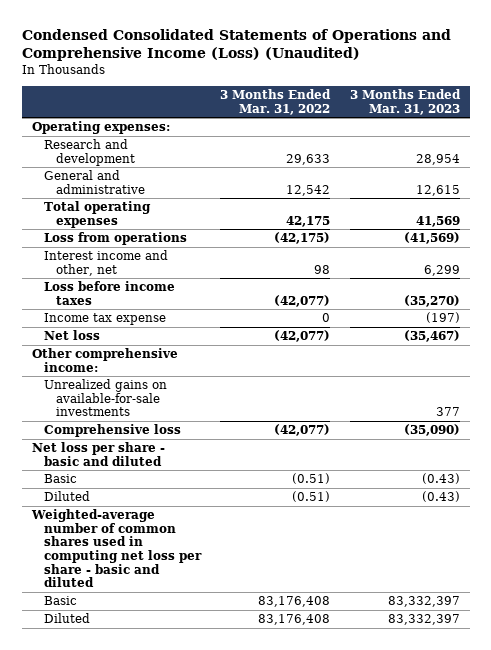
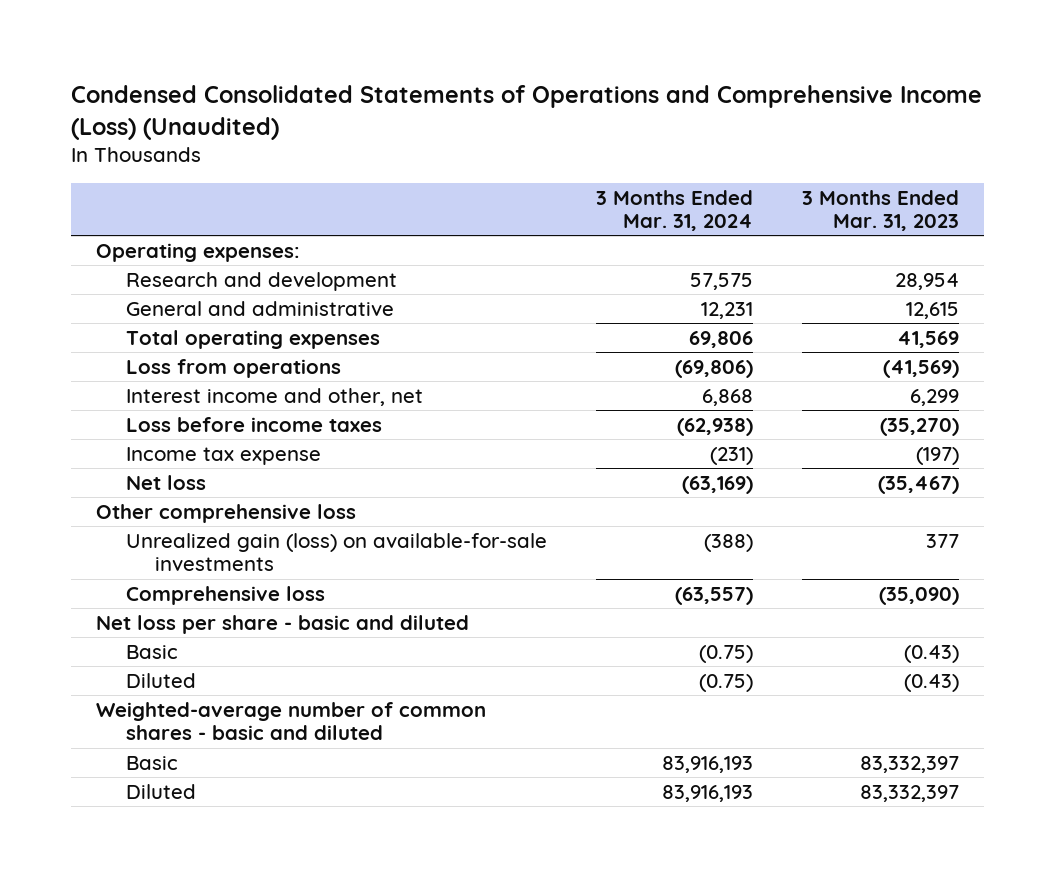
[220,89,332,115] 3 Months Ended Mar. 31, 2022 -> none
none -> [595,189,753,232] 3 Months Ended Mar. 31, 2024
[31,348,178,372] Other comprehensive income: -> [95,503,356,523] Other comprehensive loss
[43,379,167,417] Unrealized gains on available-for-sale investments -> [125,532,547,572] Unrealized gain (loss) on available-for-sale investments
[30,509,202,588] Weighted-average number of common shares used in computing net loss per share - basic and diluted -> [95,701,486,741] Weighted-average number of common shares - basic and diluted

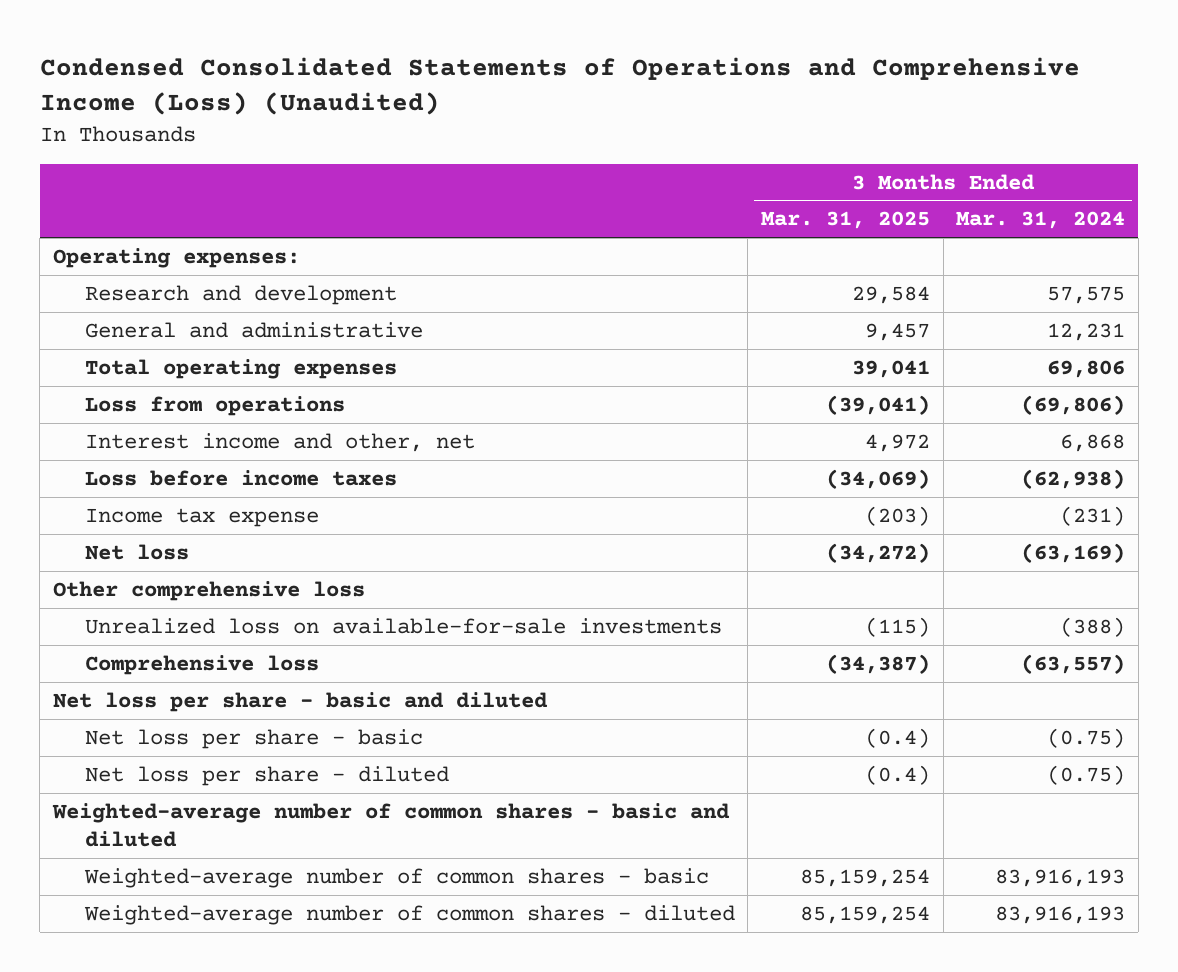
[802,189,960,232] 3 Months Ended Mar. 31, 2023 -> none
none -> [760,211,930,230] Mar. 31, 2025
[125,532,547,572] Unrealized gain (loss) on available-for-sale investments -> [84,617,722,634] Unrealized loss on available-for-sale investments
[125,644,178,659] Basic -> [84,728,423,749] Net loss per share - basic
[125,672,196,688] Diluted -> [84,765,449,786] Net loss per share - diluted
[125,755,178,770] Basic -> [83,867,709,888] Weighted-average number of common shares - basic
[125,783,196,799] Diluted -> [83,904,735,925] Weighted-average number of common shares - diluted

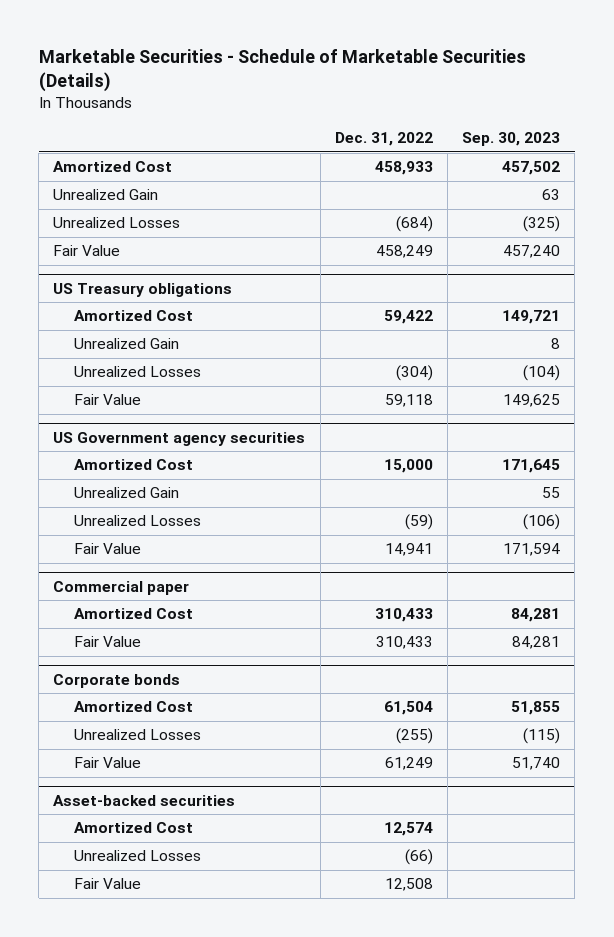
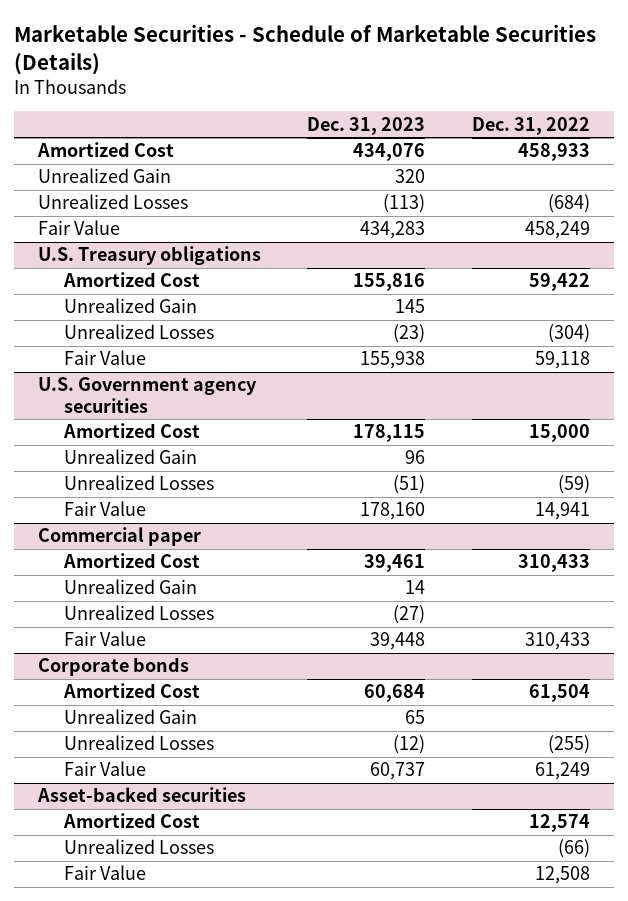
[462,132,561,147] Sep. 30, 2023 -> none
none -> [307,116,426,135] Dec. 31, 2023
[53,283,233,298] US Treasury obligations -> [37,246,261,266] U.S. Treasury obligations
[53,432,306,447] US Government agency securities -> [37,377,257,413] U.S. Government agency securities
none -> [64,579,198,595] Unrealized Gain
none -> [64,605,215,621] Unrealized Losses
none -> [64,709,198,725] Unrealized Gain

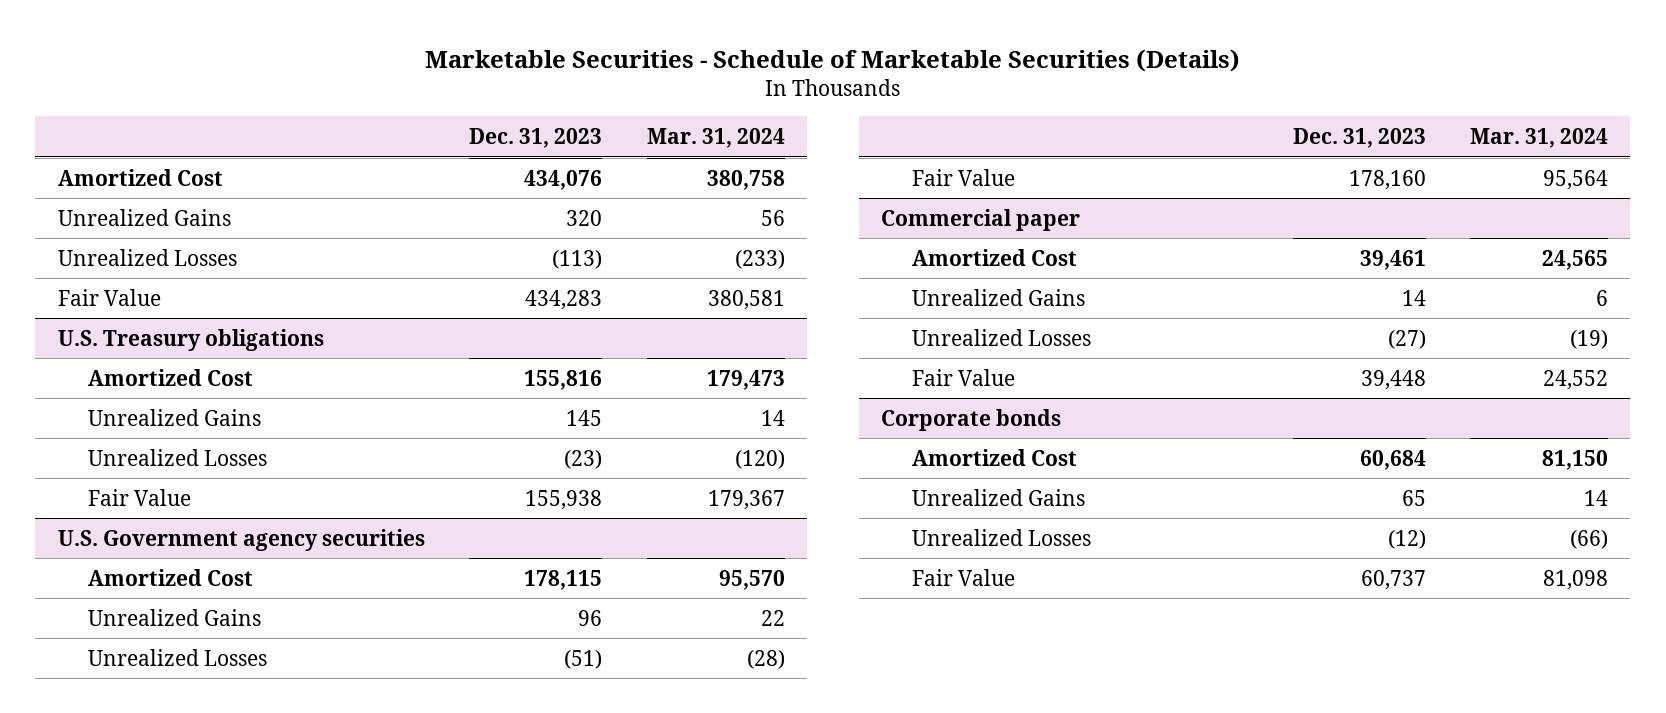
[472,116,591,135] Dec. 31, 2022 -> none
none -> [646,128,785,149] Mar. 31, 2024
[37,168,171,184] Unrealized Gain -> [57,208,231,226] Unrealized Gains
[64,298,198,314] Unrealized Gain -> [88,408,262,426] Unrealized Gains
[64,449,198,465] Unrealized Gain -> [88,608,262,626] Unrealized Gains
[64,579,198,595] Unrealized Gain -> [912,288,1086,306] Unrealized Gains
[64,709,198,725] Unrealized Gain -> [912,488,1086,506] Unrealized Gains
[36,787,246,803] Asset-backed securities -> none
[63,813,201,829] Amortized Cost -> none
[64,839,215,855] Unrealized Losses -> none
[64,865,147,881] Fair Value -> none

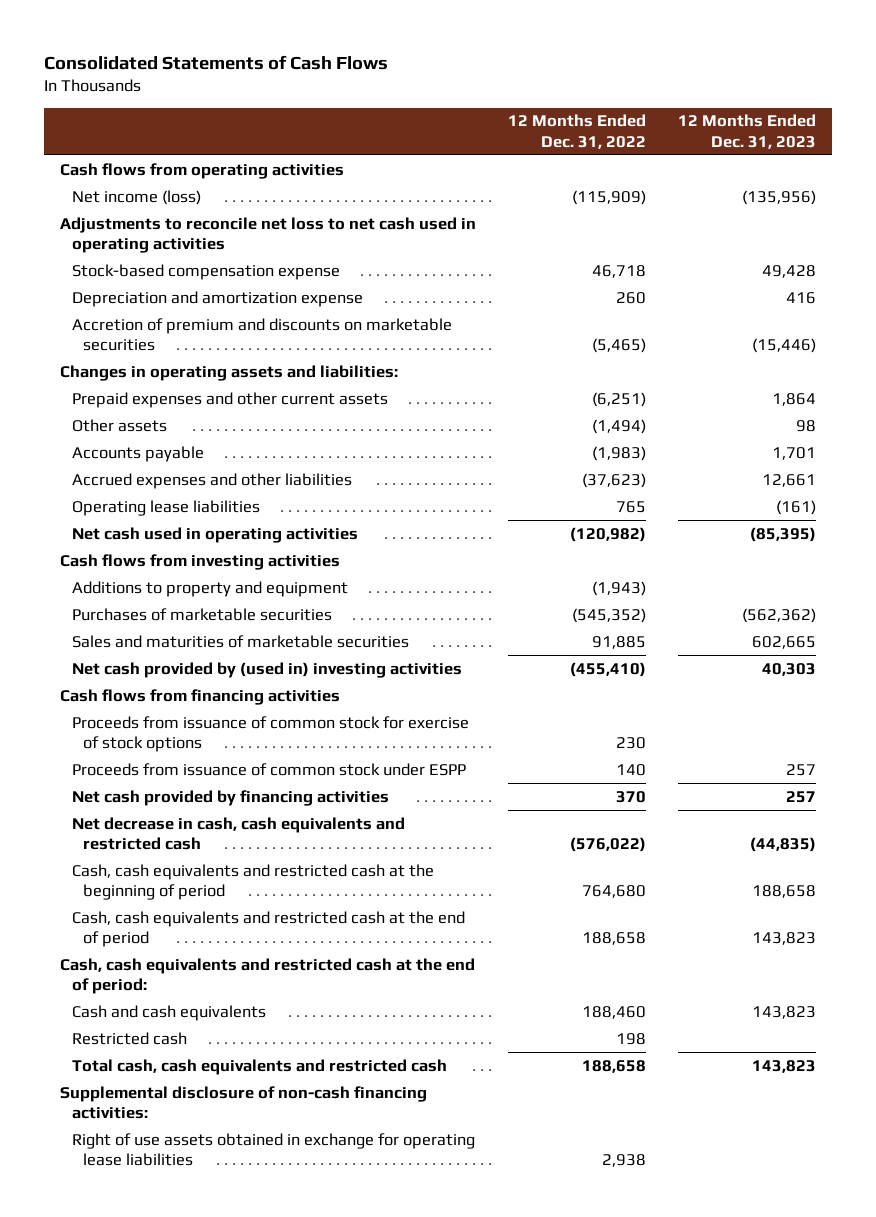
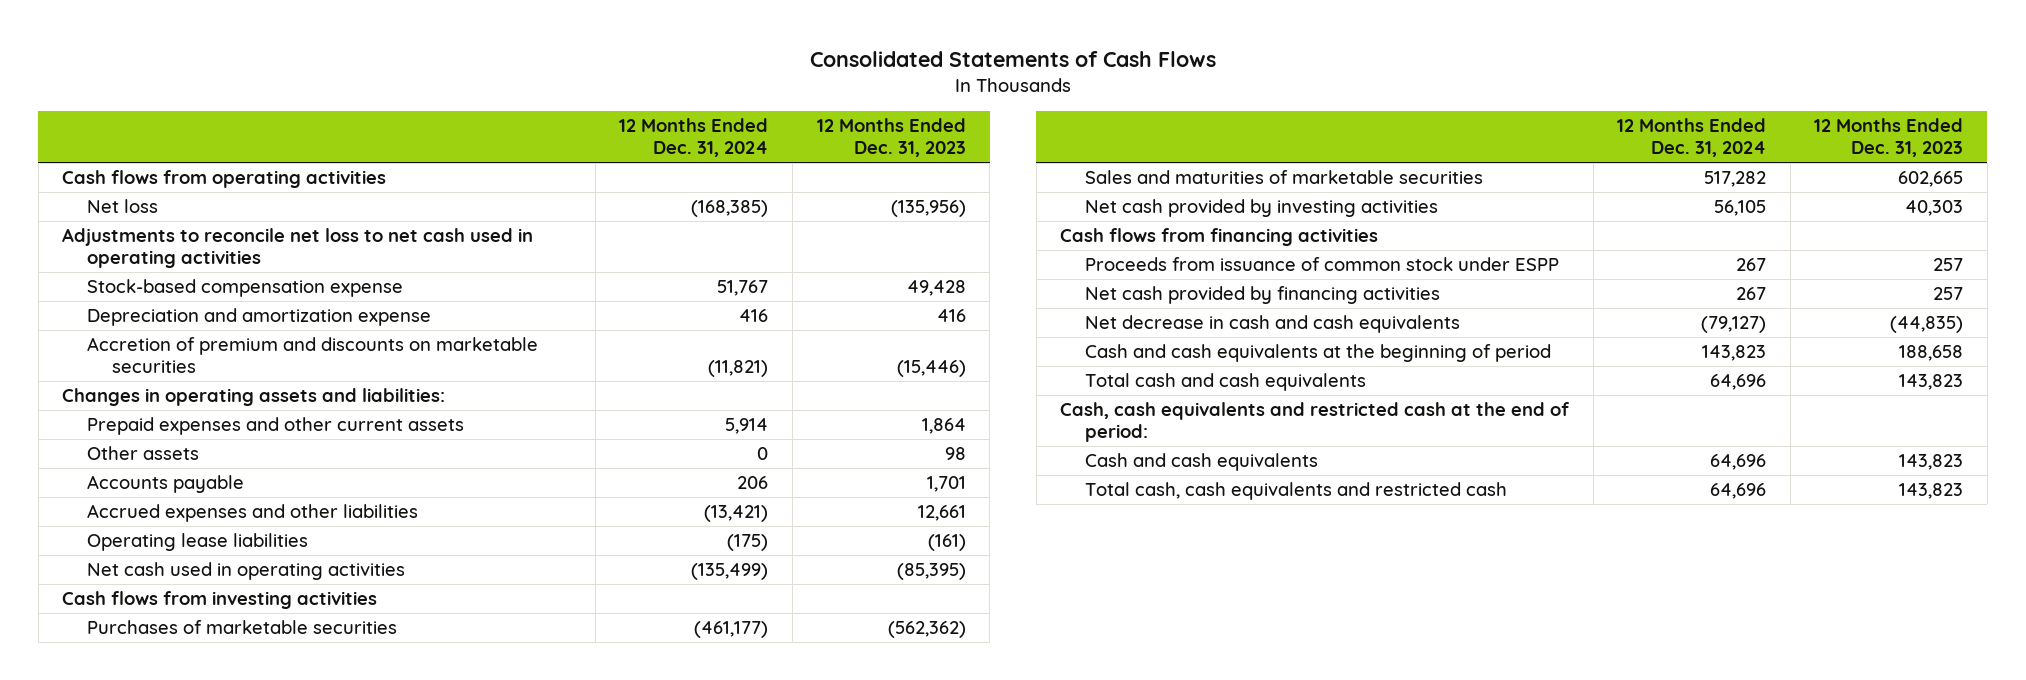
[508,114,647,149] 12 Months Ended Dec. 31, 2022 -> none
none -> [619,118,769,158] 12 Months Ended Dec. 31, 2024
[71,189,201,205] Net income (loss) -> [87,199,159,214] Net loss
[71,580,348,597] Additions to property and equipment -> none
[71,661,462,678] Net cash provided by (used in) investing activities -> [1084,199,1438,218] Net cash provided by investing activities
[71,715,469,752] Proceeds from issuance of common stock for exercise of stock options -> none
[71,816,405,850] Net decrease in cash, cash equivalents and restricted cash -> [1084,315,1460,334] Net decrease in cash and cash equivalents
[71,863,434,900] Cash, cash equivalents and restricted cash at the beginning of period -> [1084,344,1551,363] Cash and cash equivalents at the beginning of period
[71,910,465,947] Cash, cash equivalents and restricted cash at the end of period -> [1084,373,1366,392] Total cash and cash equivalents
[71,1031,187,1045] Restricted cash -> none
[60,1085,428,1119] Supplemental disclosure of non-cash financing activities: -> none
[71,1132,475,1166] Right of use assets obtained in exchange for operating lease liabilities -> none

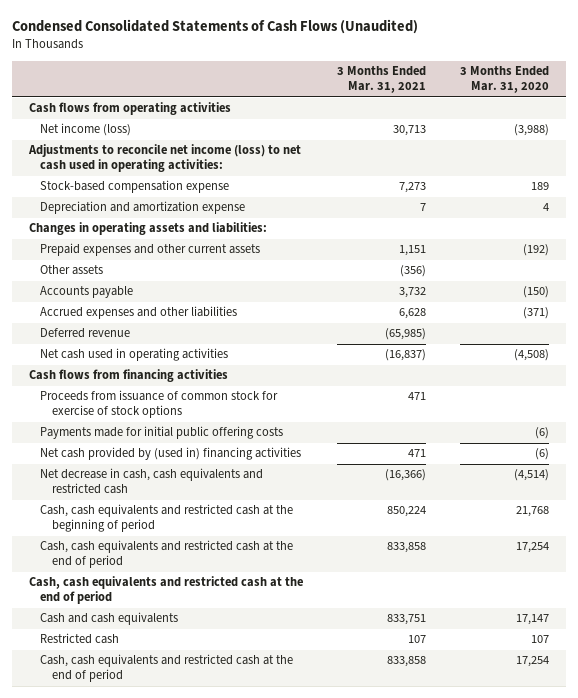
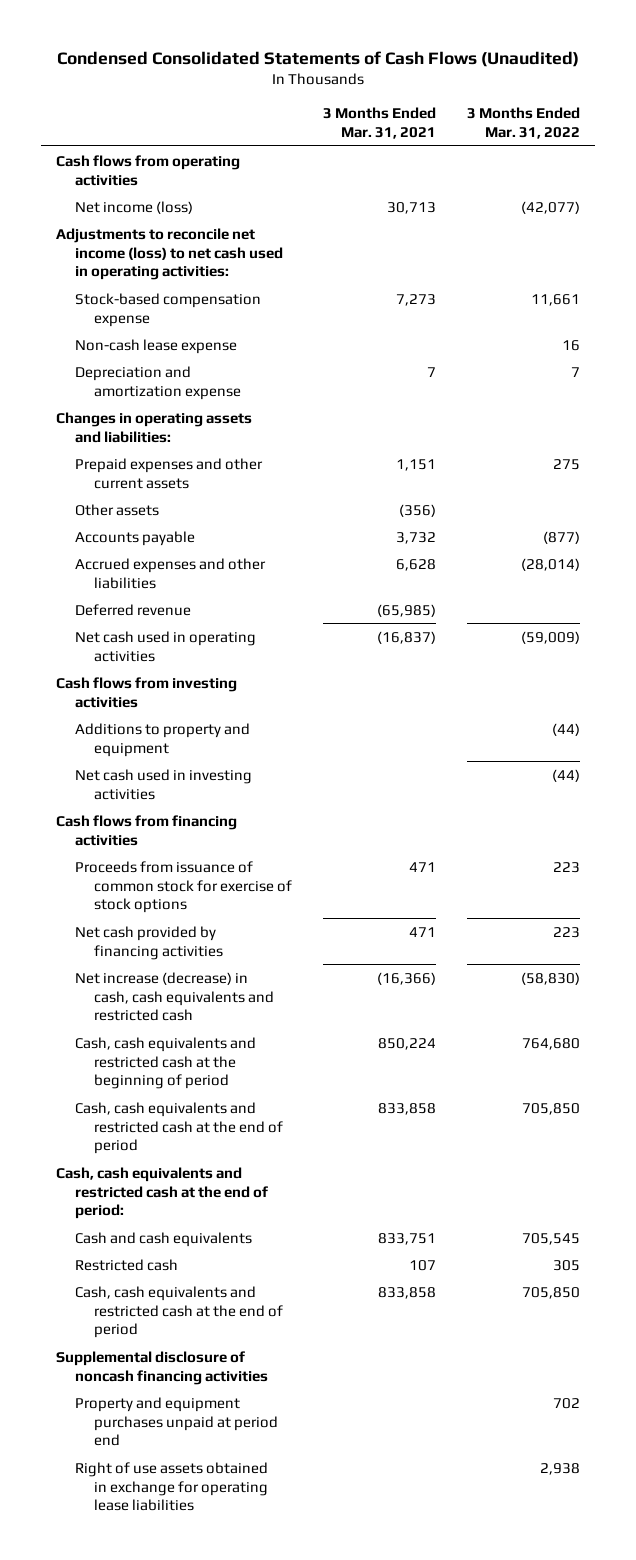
[460,66,550,94] 3 Months Ended Mar. 31, 2020 -> none
none -> [466,107,580,139] 3 Months Ended Mar. 31, 2022
none -> [74,338,237,354] Non-cash lease expense
none -> [56,676,238,708] Cash flows from investing activities
none -> [74,722,250,757] Additions to property and equipment
none -> [74,768,252,800] Net cash used in investing activities
[40,426,284,440] Payments made for initial public offering costs -> none
[40,447,302,461] Net cash provided by (used in) financing activities -> [74,925,223,960] Net cash provided by financing activities
[40,468,264,495] Net decrease in cash, cash equivalents and restricted cash -> [74,971,274,1022] Net increase (decrease) in cash, cash equivalents and restricted cash
[29,576,304,605] Cash, cash equivalents and restricted cash at the end of period -> [56,1166,268,1220] Cash, cash equivalents and restricted cash at the end of period:
none -> [56,1350,268,1385] Supplemental disclosure of noncash financing activities
none -> [74,1396,278,1447] Property and equipment purchases unpaid at period end
none -> [74,1461,268,1512] Right of use assets obtained in exchange for operating lease liabilities

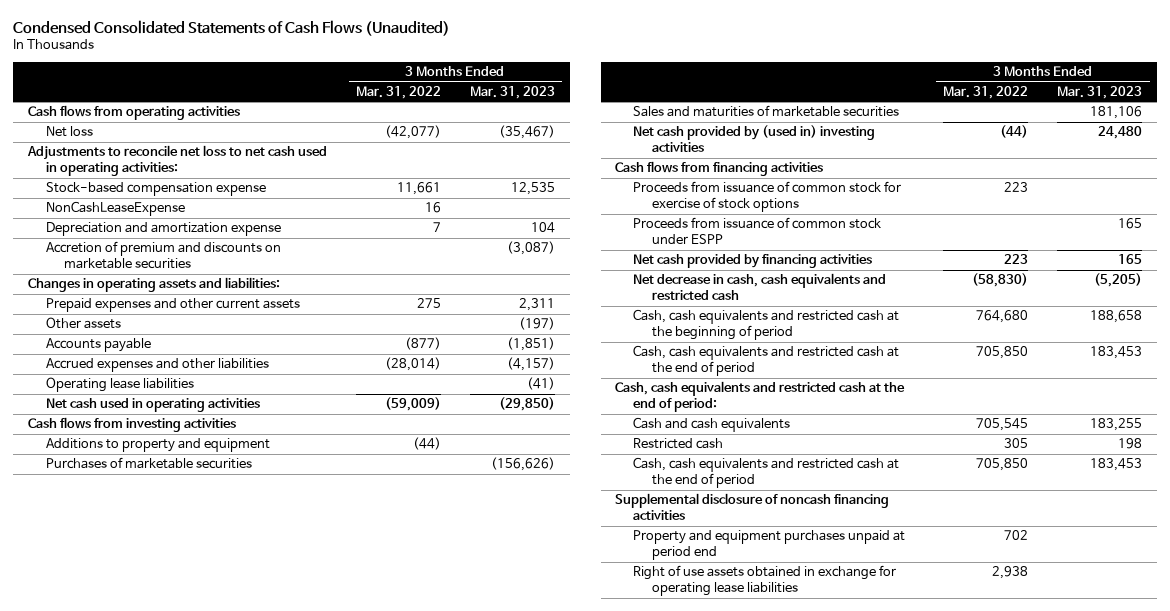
[322,107,436,139] 3 Months Ended Mar. 31, 2021 -> none
none -> [470,85,556,99] Mar. 31, 2023
[74,200,193,214] Net income (loss) -> [46,126,94,138] Net loss
[56,227,283,281] Adjustments to reconcile net income (loss) to net cash used in operating activities: -> [26,145,327,177] Adjustments to reconcile net loss to net cash used in operating activities:
[74,338,237,354] Non-cash lease expense -> [46,201,186,217] NonCashLeaseExpense
none -> [46,241,282,270] Accretion of premium and discounts on marketable securities
[74,603,191,616] Deferred revenue -> none
none -> [46,377,195,393] Operating lease liabilities
none -> [46,457,253,470] Purchases of marketable securities
none -> [633,105,900,118] Sales and maturities of marketable securities
[74,768,252,800] Net cash used in investing activities -> [633,125,876,153] Net cash provided by (used in) investing activities
none -> [633,217,882,245] Proceeds from issuance of common stock under ESPP
[74,971,274,1022] Net increase (decrease) in cash, cash equivalents and restricted cash -> [633,273,887,301] Net decrease in cash, cash equivalents and restricted cash

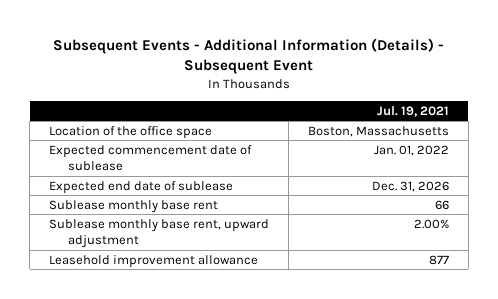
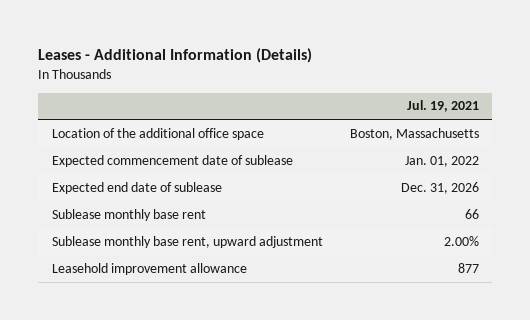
[53,37,445,75] Subsequent Events - Additional Information (Details) - Subsequent Event -> [37,47,312,63] Leases - Additional Information (Details)
[49,125,213,139] Location of the office space -> [51,127,264,140] Location of the additional office space

